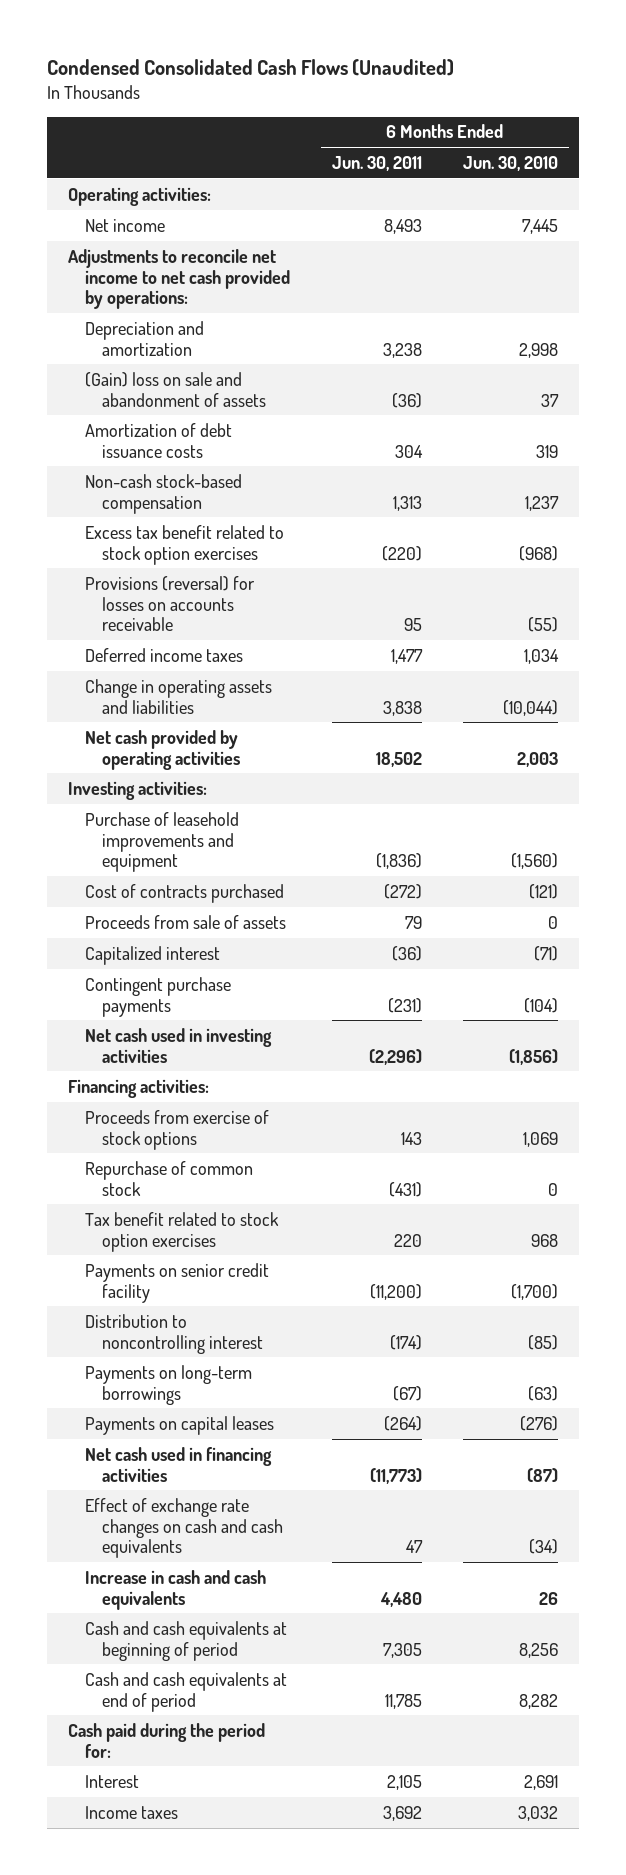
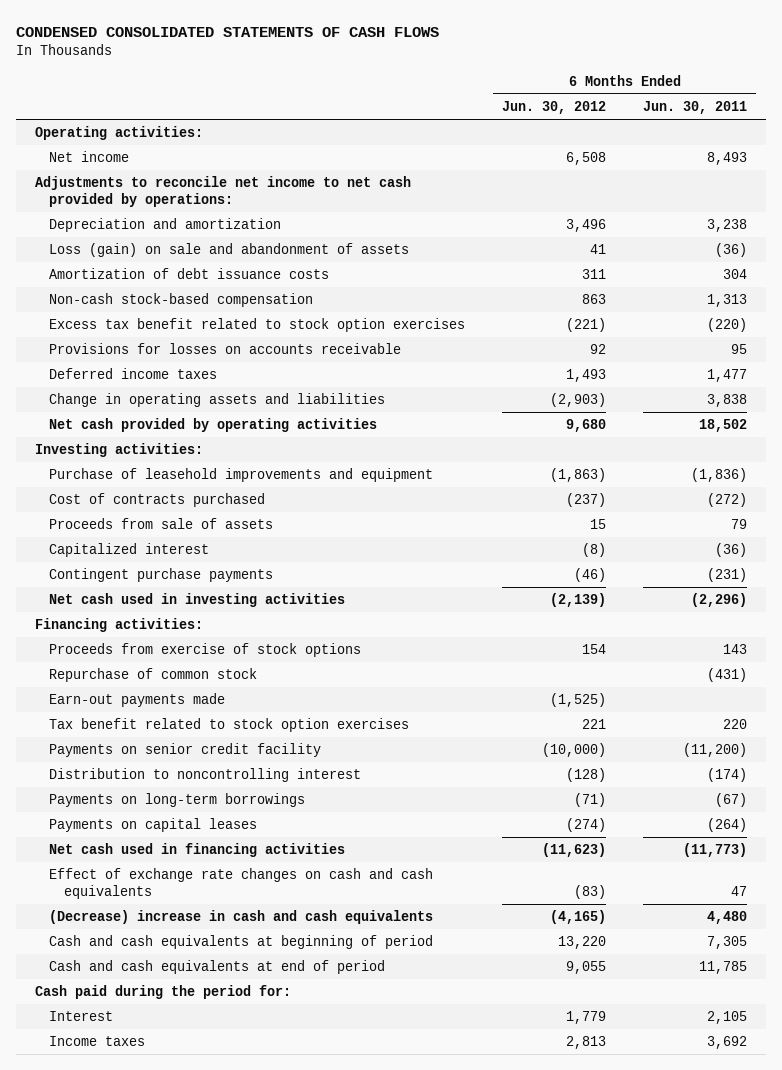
[47,58,455,76] Condensed Consolidated Cash Flows (Unaudited) -> [16,27,440,38] CONDENSED CONSOLIDATED STATEMENTS OF CASH FLOWS
[463,155,559,171] Jun. 30, 2010 -> none
none -> [502,100,607,114] Jun. 30, 2012
[85,371,267,407] (Gain) loss on sale and abandonment of assets -> [49,243,410,258] Loss (gain) on sale and abandonment of assets
[85,575,256,632] Provisions (reversal) for losses on accounts receivable -> [49,343,402,355] Provisions for losses on accounts receivable
none -> [49,693,226,708] Earn-out payments made
[85,1569,267,1610] Increase in cash and cash equivalents -> [49,910,434,925] (Decrease) increase in cash and cash equivalents

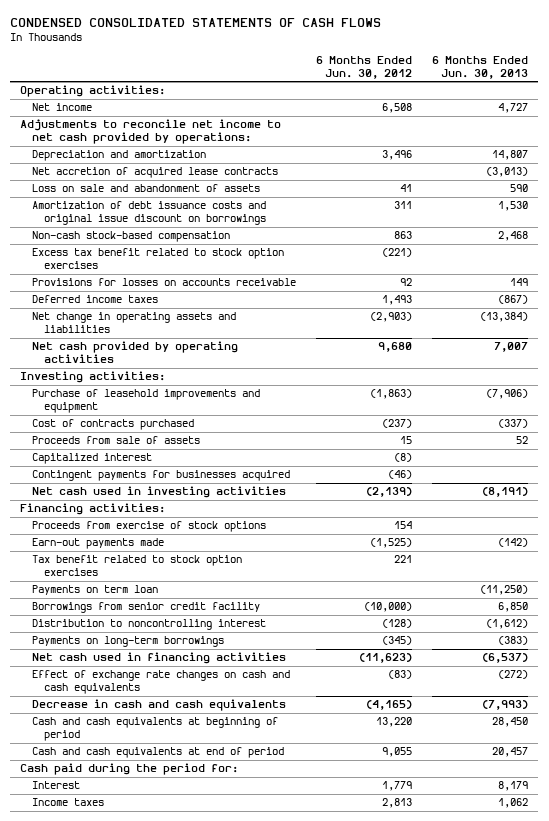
[643,100,748,114] Jun. 30, 2011 -> none
none -> [432,56,529,80] 6 Months Ended Jun. 30, 2013
none -> [32,167,279,179] Net accretion of acquired lease contracts
[49,243,410,258] Loss (gain) on sale and abandonment of assets -> [32,184,261,193] Loss on sale and abandonment of assets
[49,268,330,280] Amortization of debt issuance costs -> [32,201,267,226] Amortization of debt issuance costs and original issue discount on borrowings
[49,393,386,408] Change in operating assets and liabilities -> [32,312,237,334] Net change in operating assets and liabilities
[49,568,274,583] Contingent purchase payments -> [32,470,291,482] Contingent payments for businesses acquired
[49,668,258,683] Repurchase of common stock -> none
[49,743,322,758] Payments on senior credit facility -> none
none -> [32,585,159,596] Payments on term loan
none -> [32,602,261,614] Borrowings from senior credit facility
[49,818,258,833] Payments on capital leases -> none
[574,793,607,808] (71) -> [382,636,413,646] (345)
[49,910,434,925] (Decrease) increase in cash and cash equivalents -> [32,699,287,712] Decrease in cash and cash equivalents

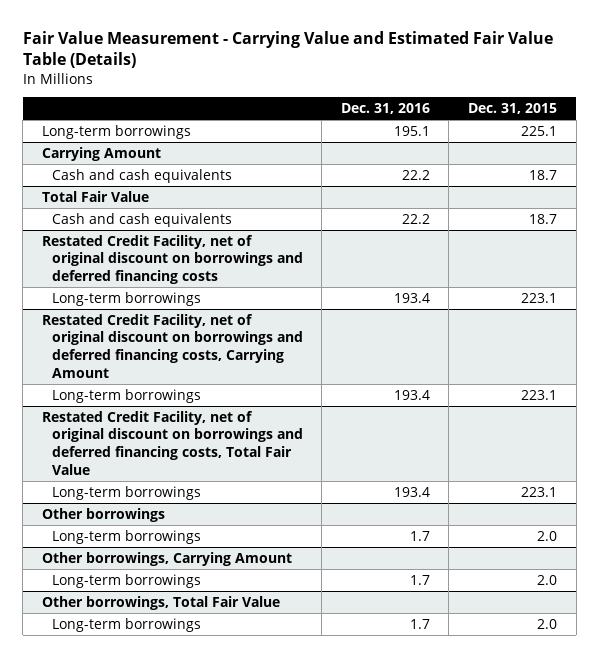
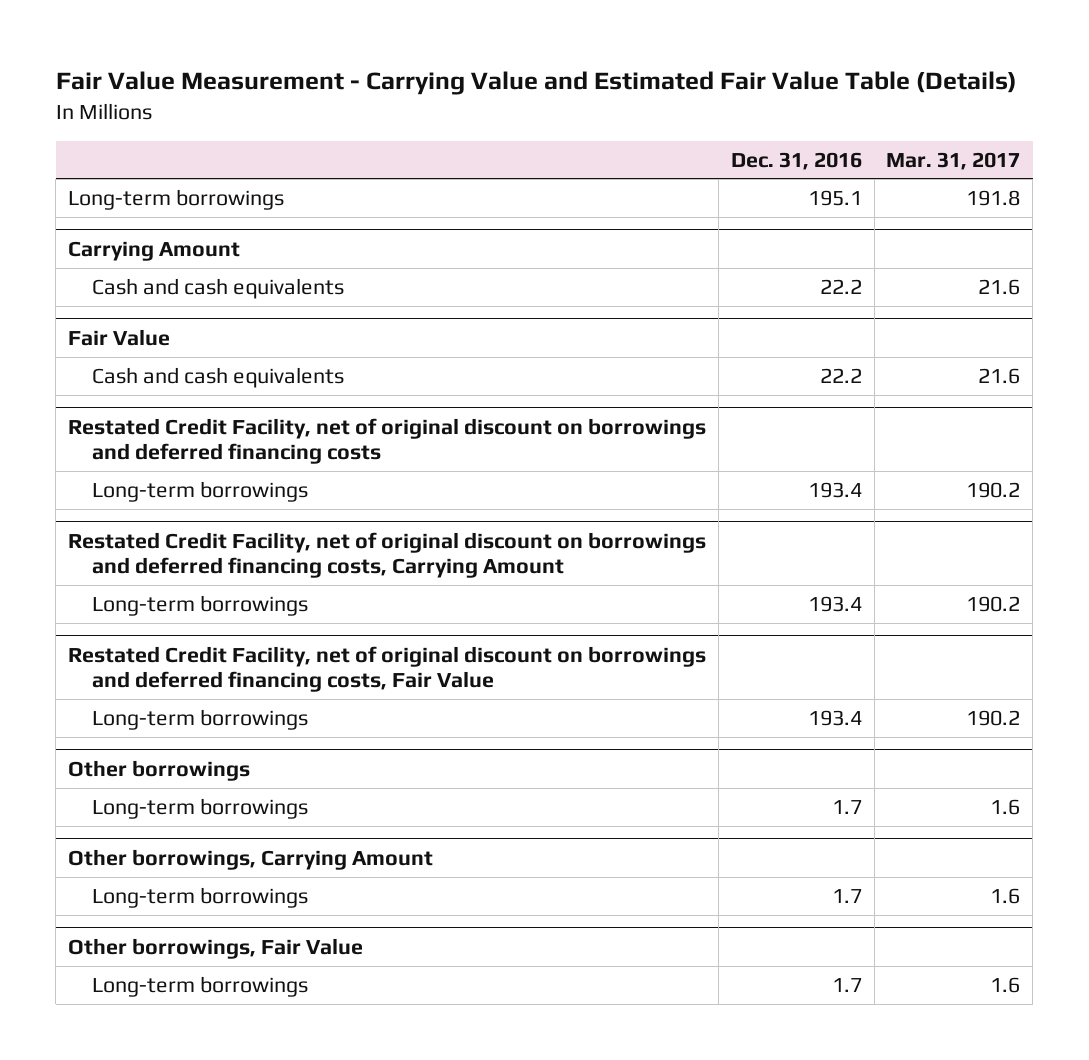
[467,103,557,115] Dec. 31, 2015 -> none
none -> [886,151,1021,170] Mar. 31, 2017
[41,190,149,202] Total Fair Value -> [68,328,171,346] Fair Value
[41,410,303,475] Restated Credit Facility, net of original discount on borrowings and deferred financing costs, Total Fair Value -> [68,645,707,692] Restated Credit Facility, net of original discount on borrowings and deferred financing costs, Fair Value
[41,595,280,610] Other borrowings, Total Fair Value -> [68,937,364,959] Other borrowings, Fair Value

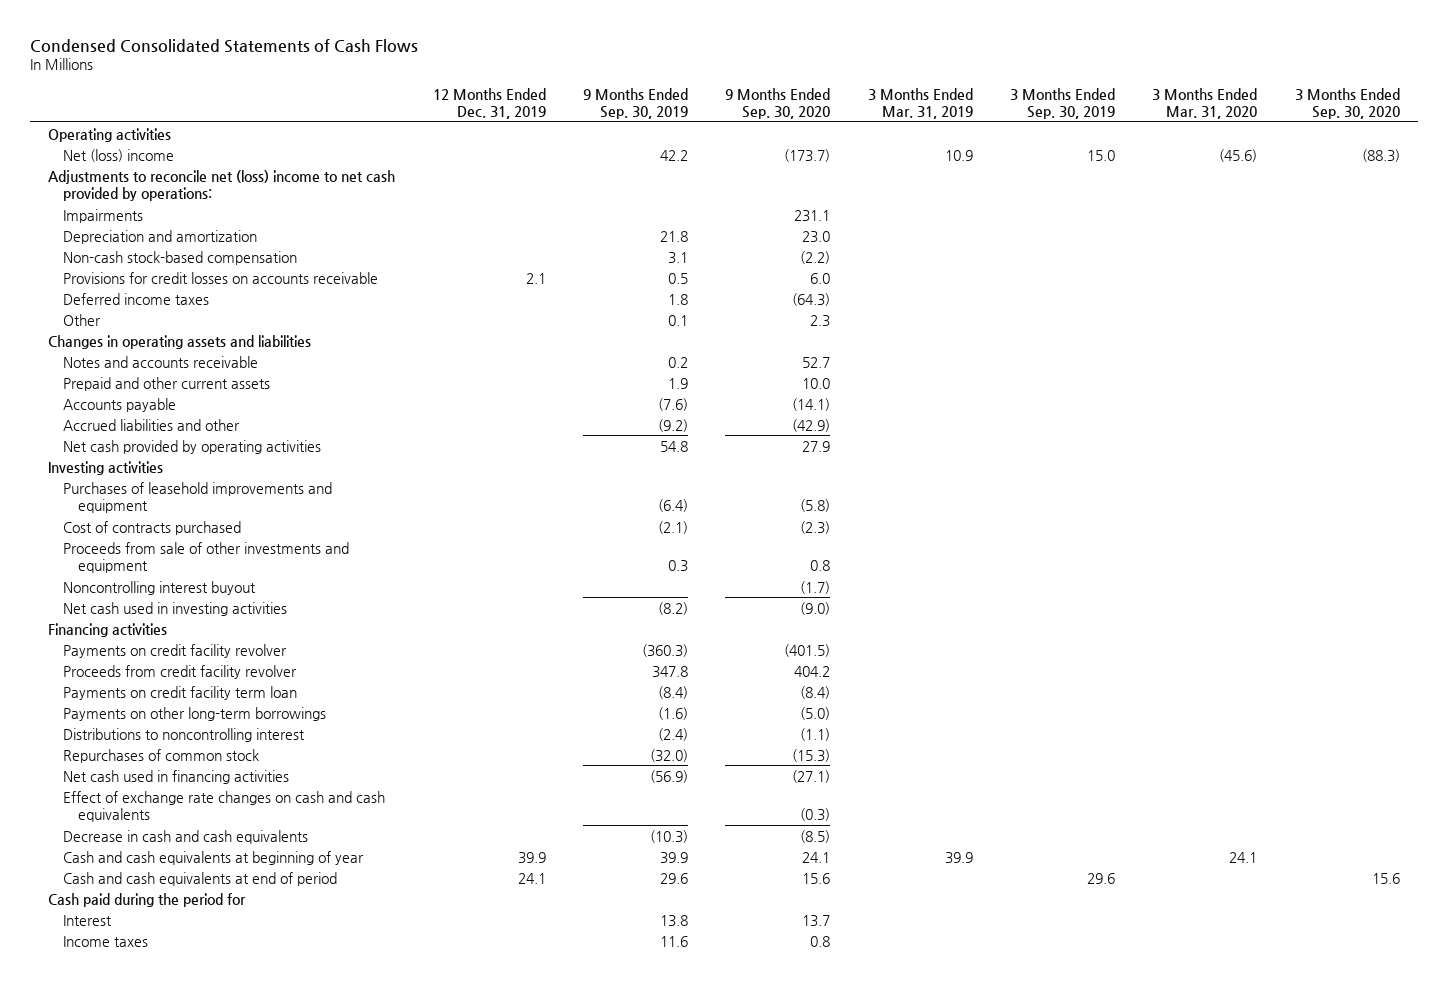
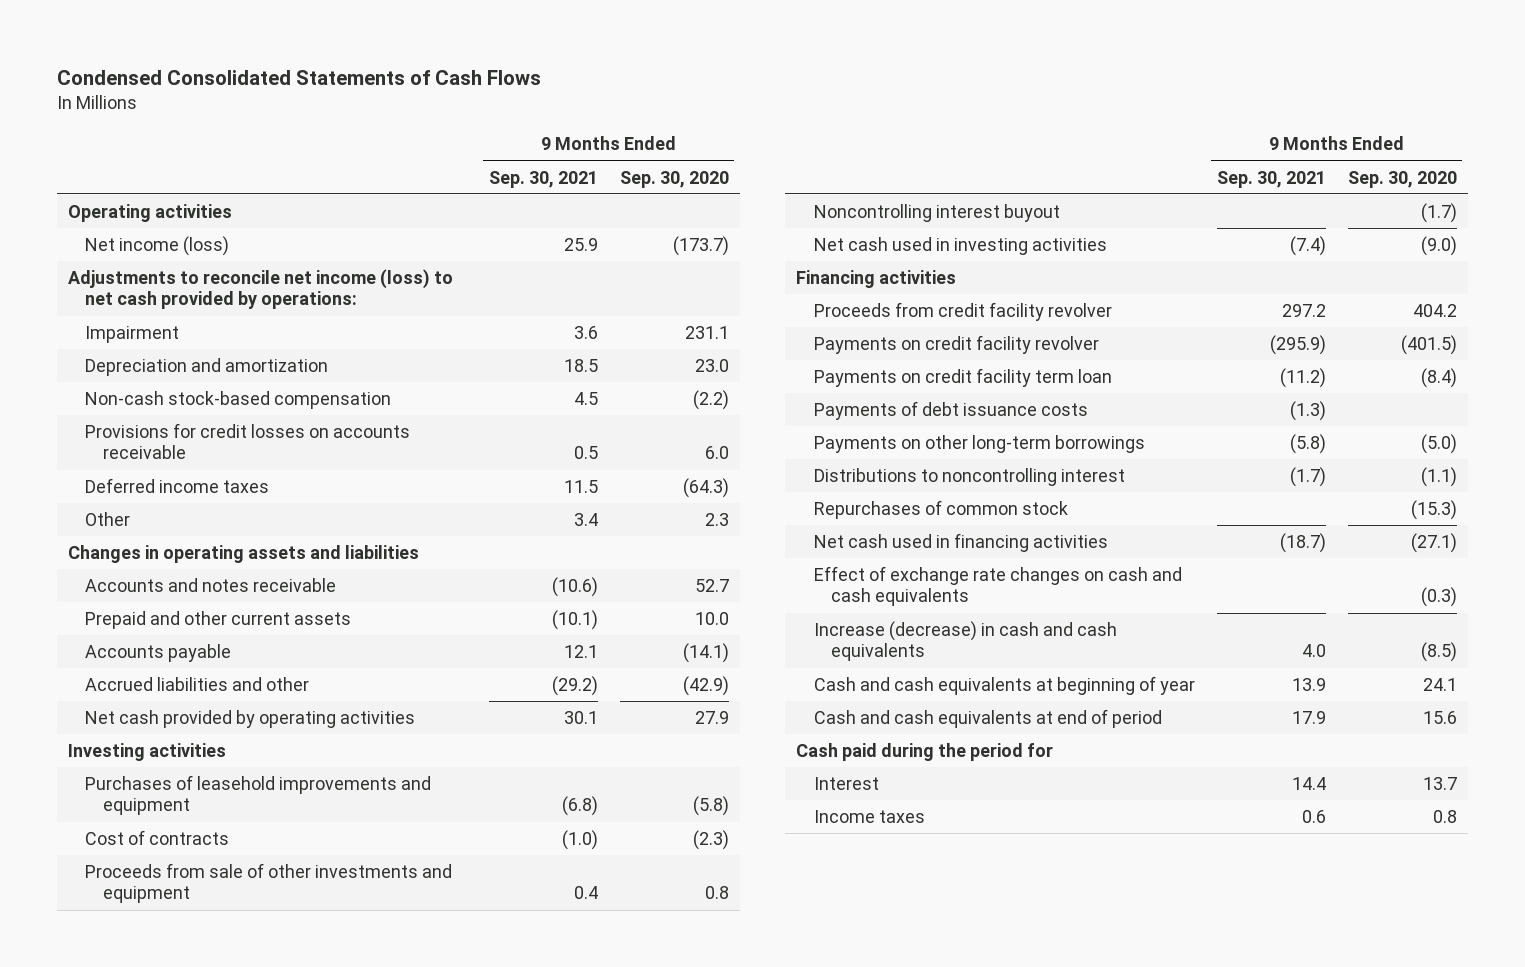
[432,87,546,119] 12 Months Ended Dec. 31, 2019 -> none
[582,87,688,119] 9 Months Ended Sep. 30, 2019 -> none
[867,87,973,119] 3 Months Ended Mar. 31, 2019 -> none
[1009,87,1115,119] 3 Months Ended Sep. 30, 2019 -> none
[1152,87,1258,119] 3 Months Ended Mar. 31, 2020 -> none
[1294,87,1400,119] 3 Months Ended Sep. 30, 2020 -> none
none -> [488,170,598,188] Sep. 30, 2021
[63,148,175,162] Net (loss) income -> [85,236,230,257] Net income (loss)
[48,169,396,201] Adjustments to reconcile net (loss) income to net cash provided by operations: -> [67,269,453,310] Adjustments to reconcile net income (loss) to net cash provided by operations:
[63,208,144,223] Impairments -> [85,326,180,344] Impairment
[63,355,259,368] Notes and accounts receivable -> [85,578,337,593] Accounts and notes receivable
[63,520,242,535] Cost of contracts purchased -> [85,830,230,846] Cost of contracts
[63,643,288,658] Payments on credit facility revolver -> [813,335,1099,355] Payments on credit facility revolver
none -> [813,401,1088,421] Payments of debt issuance costs
[63,829,309,844] Decrease in cash and cash equivalents -> [813,621,1117,662] Increase (decrease) in cash and cash equivalents

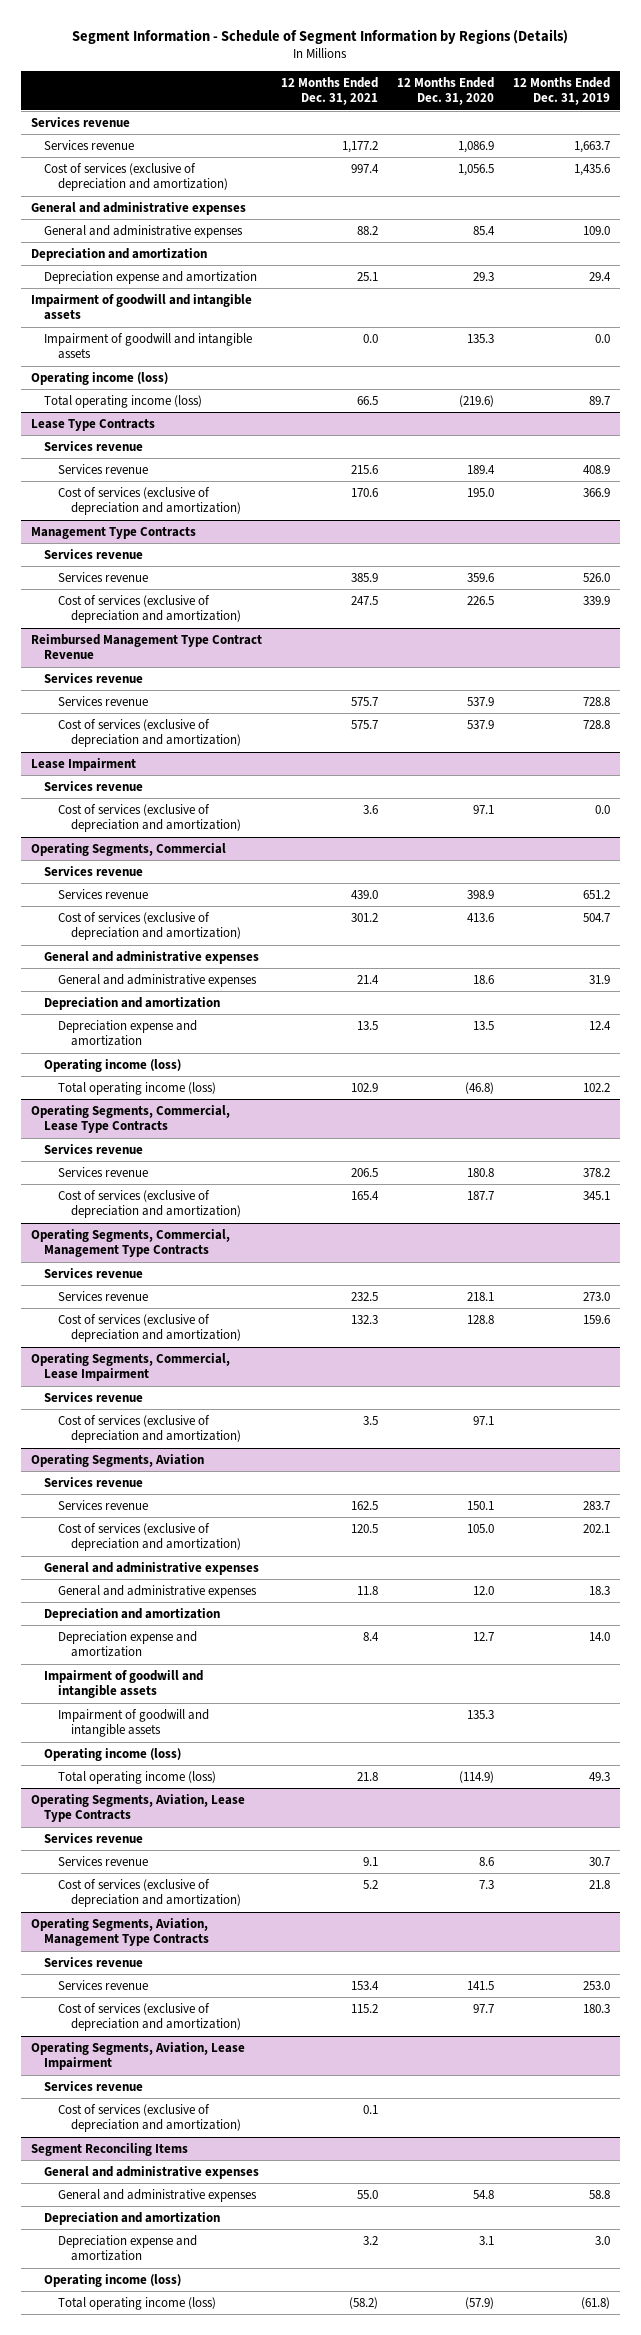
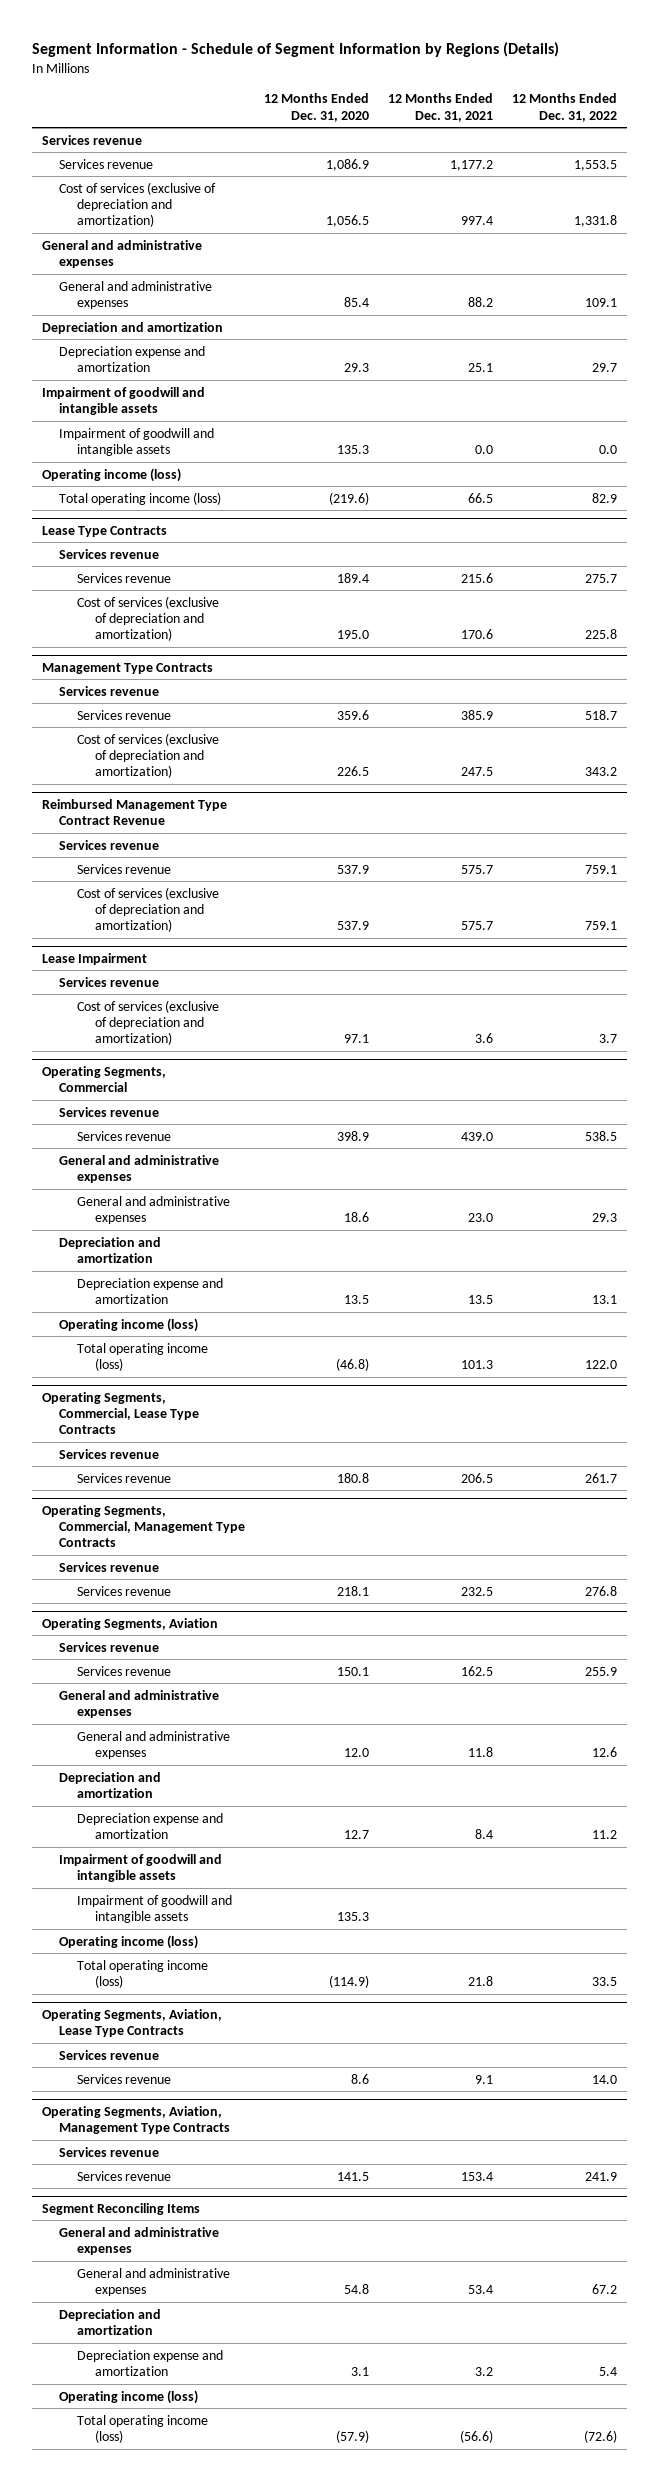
[513,76,611,106] 12 Months Ended Dec. 31, 2019 -> none
none -> [512,93,618,122] 12 Months Ended Dec. 31, 2022
[57,911,242,941] Cost of services (exclusive of depreciation and amortization) -> none
[356,974,379,984] 21.4 -> [468,1212,494,1222] 23.0
[350,1082,378,1092] 102.9 -> [461,1359,494,1369] 101.3
[57,1189,242,1219] Cost of services (exclusive of depreciation and amortization) -> none
[57,1313,242,1343] Cost of services (exclusive of depreciation and amortization) -> none
[30,1352,230,1382] Operating Segments, Commercial, Lease Impairment -> none
[44,1391,144,1402] Services revenue -> none
[57,1414,242,1444] Cost of services (exclusive of depreciation and amortization) -> none
[57,1522,242,1552] Cost of services (exclusive of depreciation and amortization) -> none
[57,1878,242,1908] Cost of services (exclusive of depreciation and amortization) -> none
[57,2002,242,2032] Cost of services (exclusive of depreciation and amortization) -> none
[30,2041,245,2071] Operating Segments, Aviation, Lease Impairment -> none
[44,2080,144,2091] Services revenue -> none
[57,2103,242,2133] Cost of services (exclusive of depreciation and amortization) -> none
[356,2189,378,2199] 55.0 -> [468,2284,494,2294] 53.4
[348,2296,378,2309] (58.2) -> [460,2429,494,2443] (56.6)

